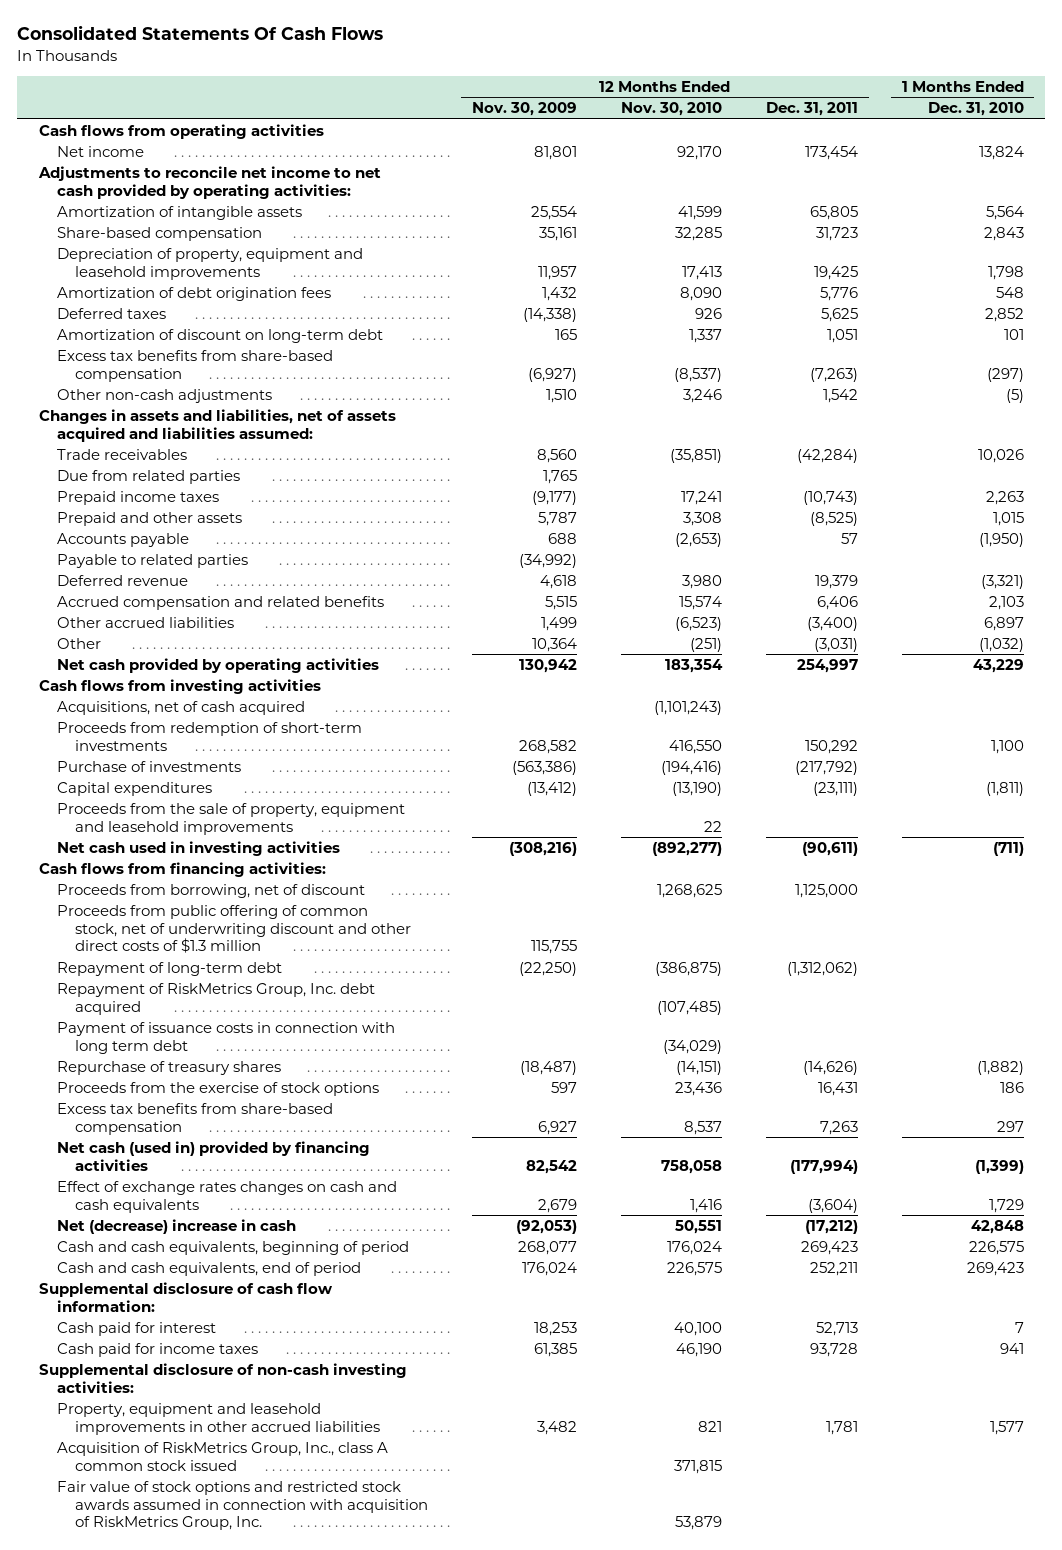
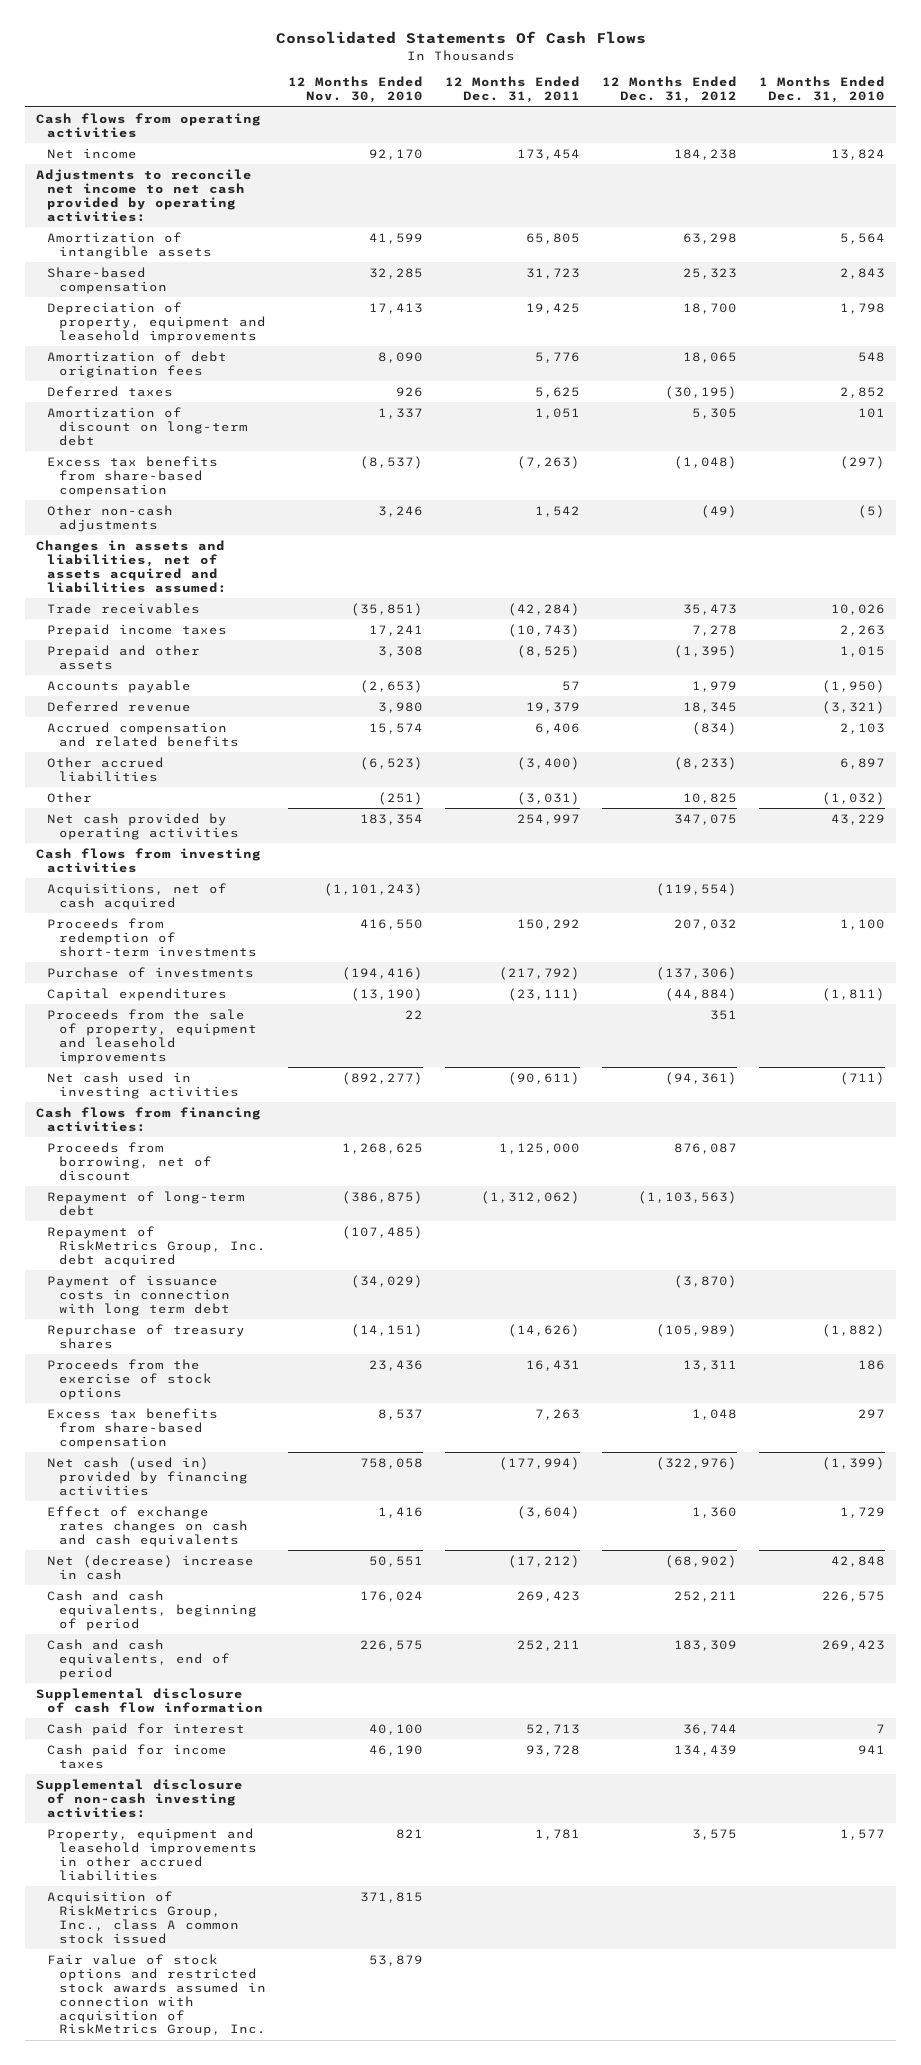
[472,102,578,117] Nov. 30, 2009 -> none
none -> [602,76,738,104] 12 Months Ended Dec. 31, 2012
[57,470,241,485] Due from related parties -> none
[57,554,249,569] Payable to related parties -> none
[57,905,412,954] Proceeds from public offering of common stock, net of underwriting discount and other direct costs of $1.3 million -> none
[38,1282,333,1312] Supplemental disclosure of cash flow information: -> [35,1687,264,1713] Supplemental disclosure of cash flow information

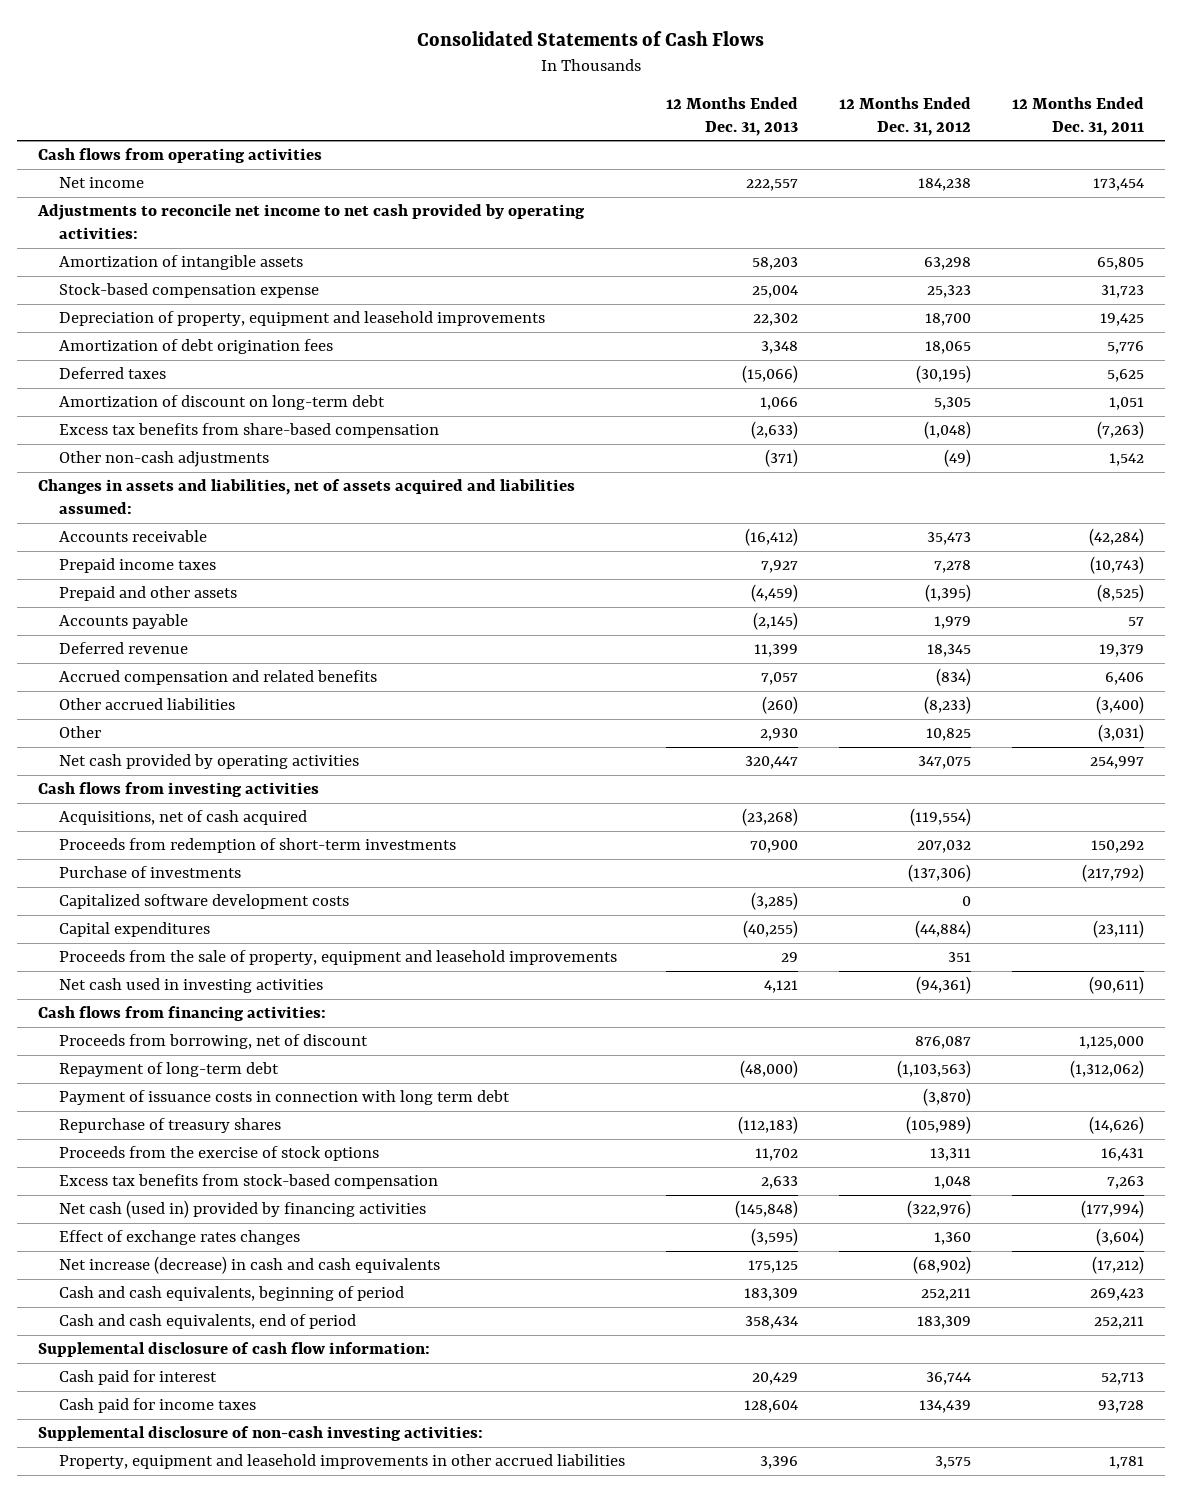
[275,31,646,45] Consolidated Statements Of Cash Flows -> [417,31,765,47] Consolidated Statements of Cash Flows
[288,76,424,104] 12 Months Ended Nov. 30, 2010 -> none
[759,76,886,104] 1 Months Ended Dec. 31, 2010 -> none
none -> [666,97,799,136] 12 Months Ended Dec. 31, 2013
[47,266,168,294] Share-based compensation -> [59,283,320,299] Stock-based compensation expense
[47,602,201,614] Trade receivables -> [59,530,208,543] Accounts receivable
none -> [59,894,350,910] Capitalized software development costs
[47,1225,267,1267] Repayment of RiskMetrics Group, Inc. debt acquired -> none
[47,1407,219,1449] Excess tax benefits from share-based compensation -> [59,1174,439,1190] Excess tax benefits from stock-based compensation
[47,1505,249,1547] Effect of exchange rates changes on cash and cash equivalents -> [59,1230,301,1246] Effect of exchange rates changes
[47,1554,255,1580] Net (decrease) increase in cash -> [59,1256,441,1275] Net increase (decrease) in cash and cash equivalents
[35,1687,264,1713] Supplemental disclosure of cash flow information -> [37,1342,430,1358] Supplemental disclosure of cash flow information:
[47,1890,240,1944] Acquisition of RiskMetrics Group, Inc., class A common stock issued -> none
[47,1953,267,2037] Fair value of stock options and restricted stock awards assumed in connection with acquisition of RiskMetrics Group, Inc. -> none

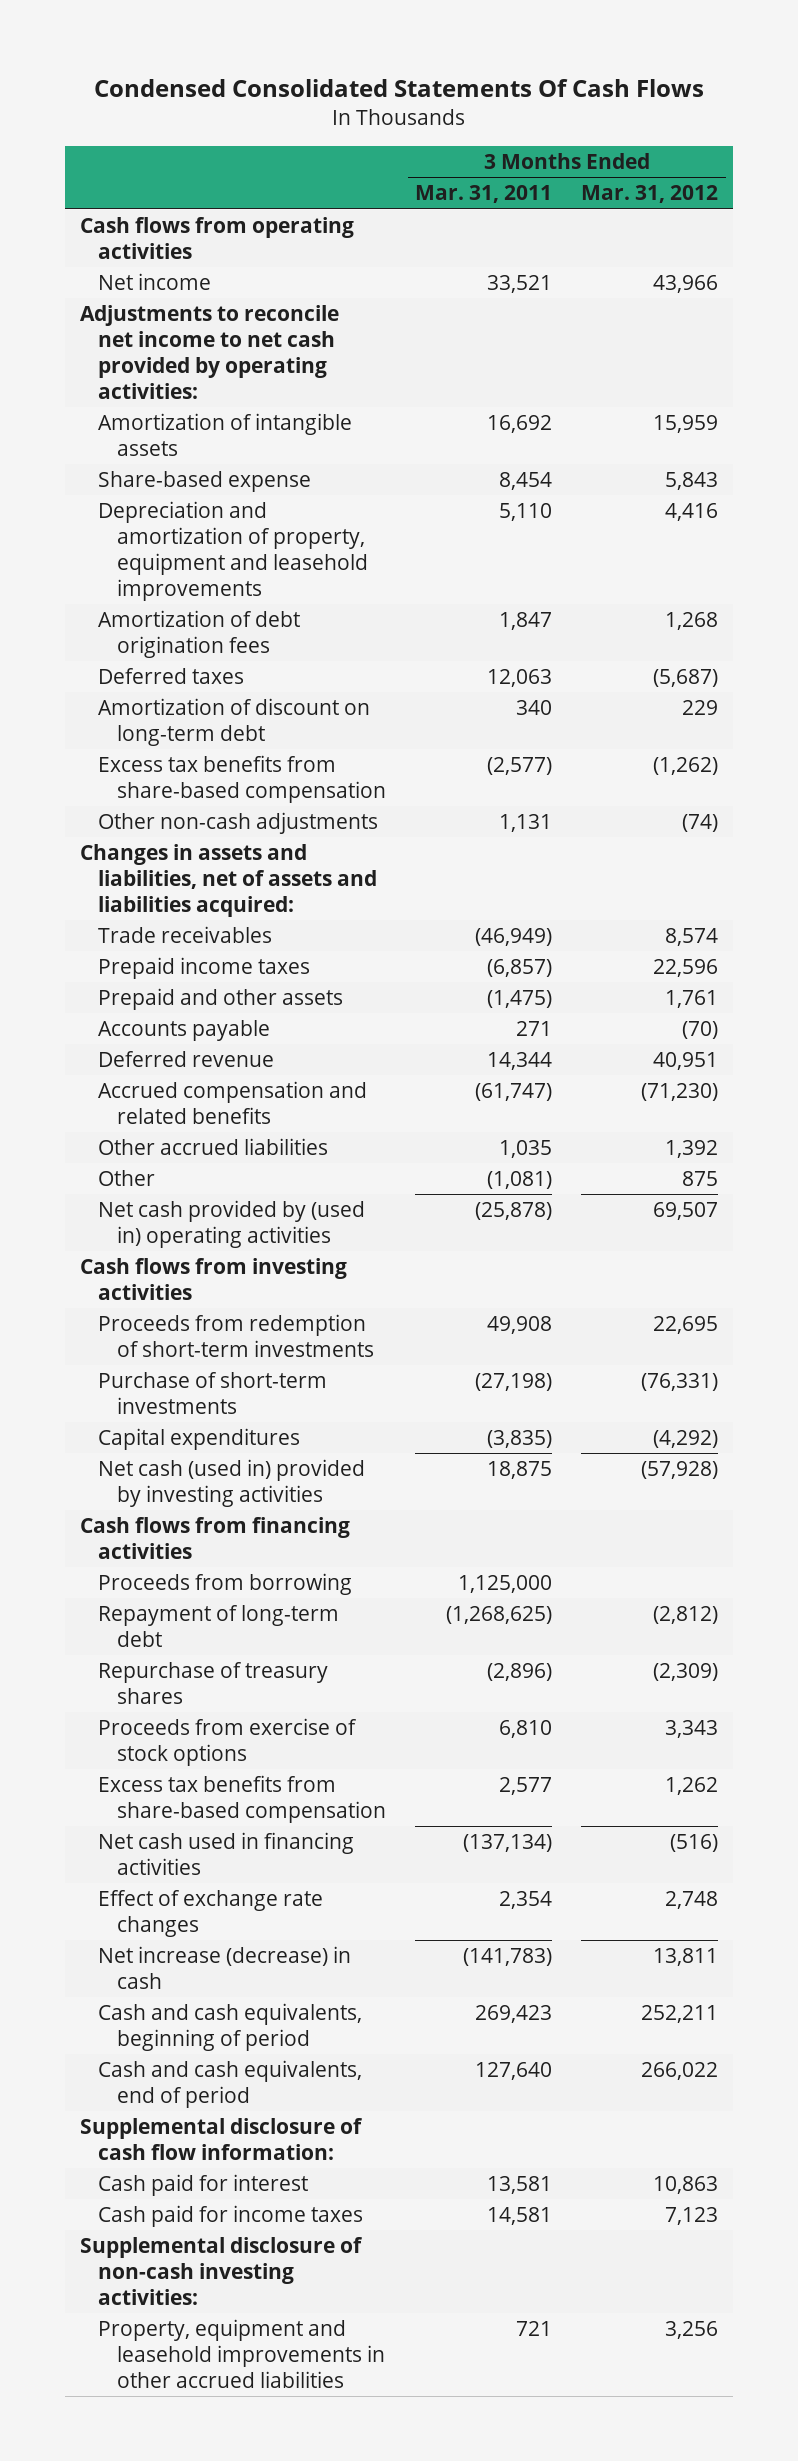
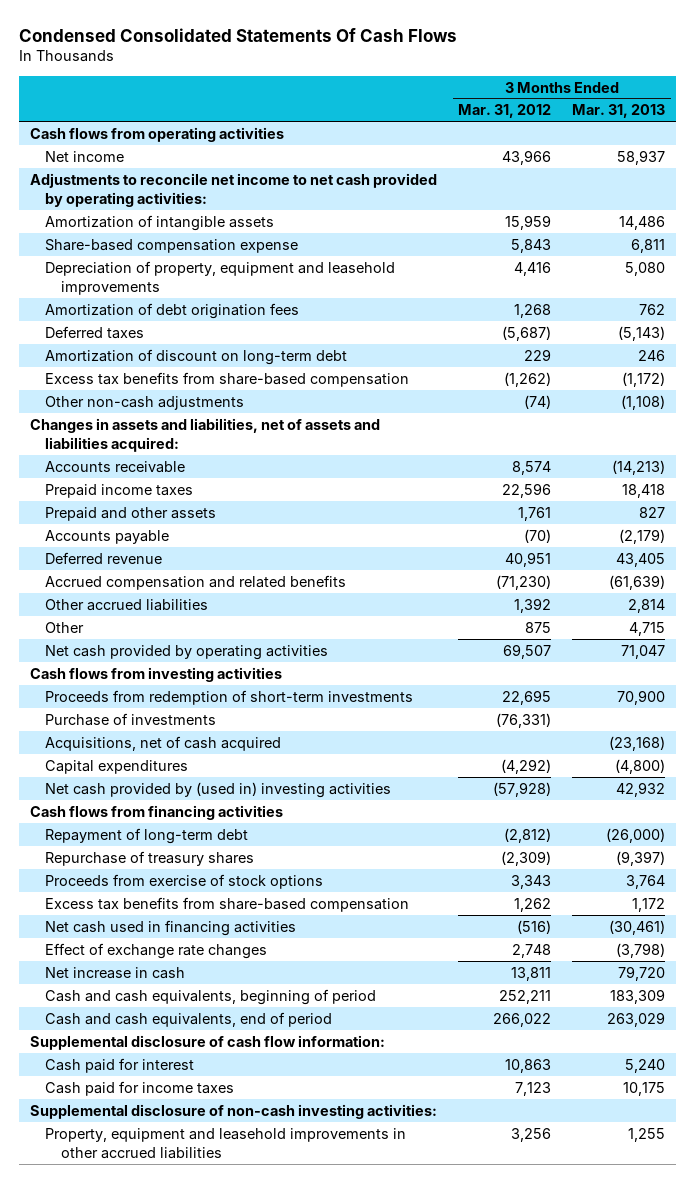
[415,185,553,204] Mar. 31, 2011 -> none
none -> [572,104,666,119] Mar. 31, 2013
[98,471,312,493] Share-based expense -> [45,238,299,253] Share-based compensation expense
[98,501,368,601] Depreciation and amortization of property, equipment and leasehold improvements -> [45,260,396,295] Depreciation of property, equipment and leasehold improvements
[98,926,273,944] Trade receivables -> [45,460,186,473] Accounts receivable
[98,1200,366,1248] Net cash provided by (used in) operating activities -> [45,644,329,660] Net cash provided by operating activities
[98,1372,328,1414] Purchase of short-term investments -> [45,712,217,726] Purchase of investments
none -> [45,735,282,751] Acquisitions, net of cash acquired
[98,1459,366,1507] Net cash (used in) provided by investing activities -> [45,781,392,798] Net cash provided by (used in) investing activities
[98,1573,353,1596] Proceeds from borrowing -> none
[98,1946,352,1989] Net increase (decrease) in cash -> [45,966,186,979] Net increase in cash

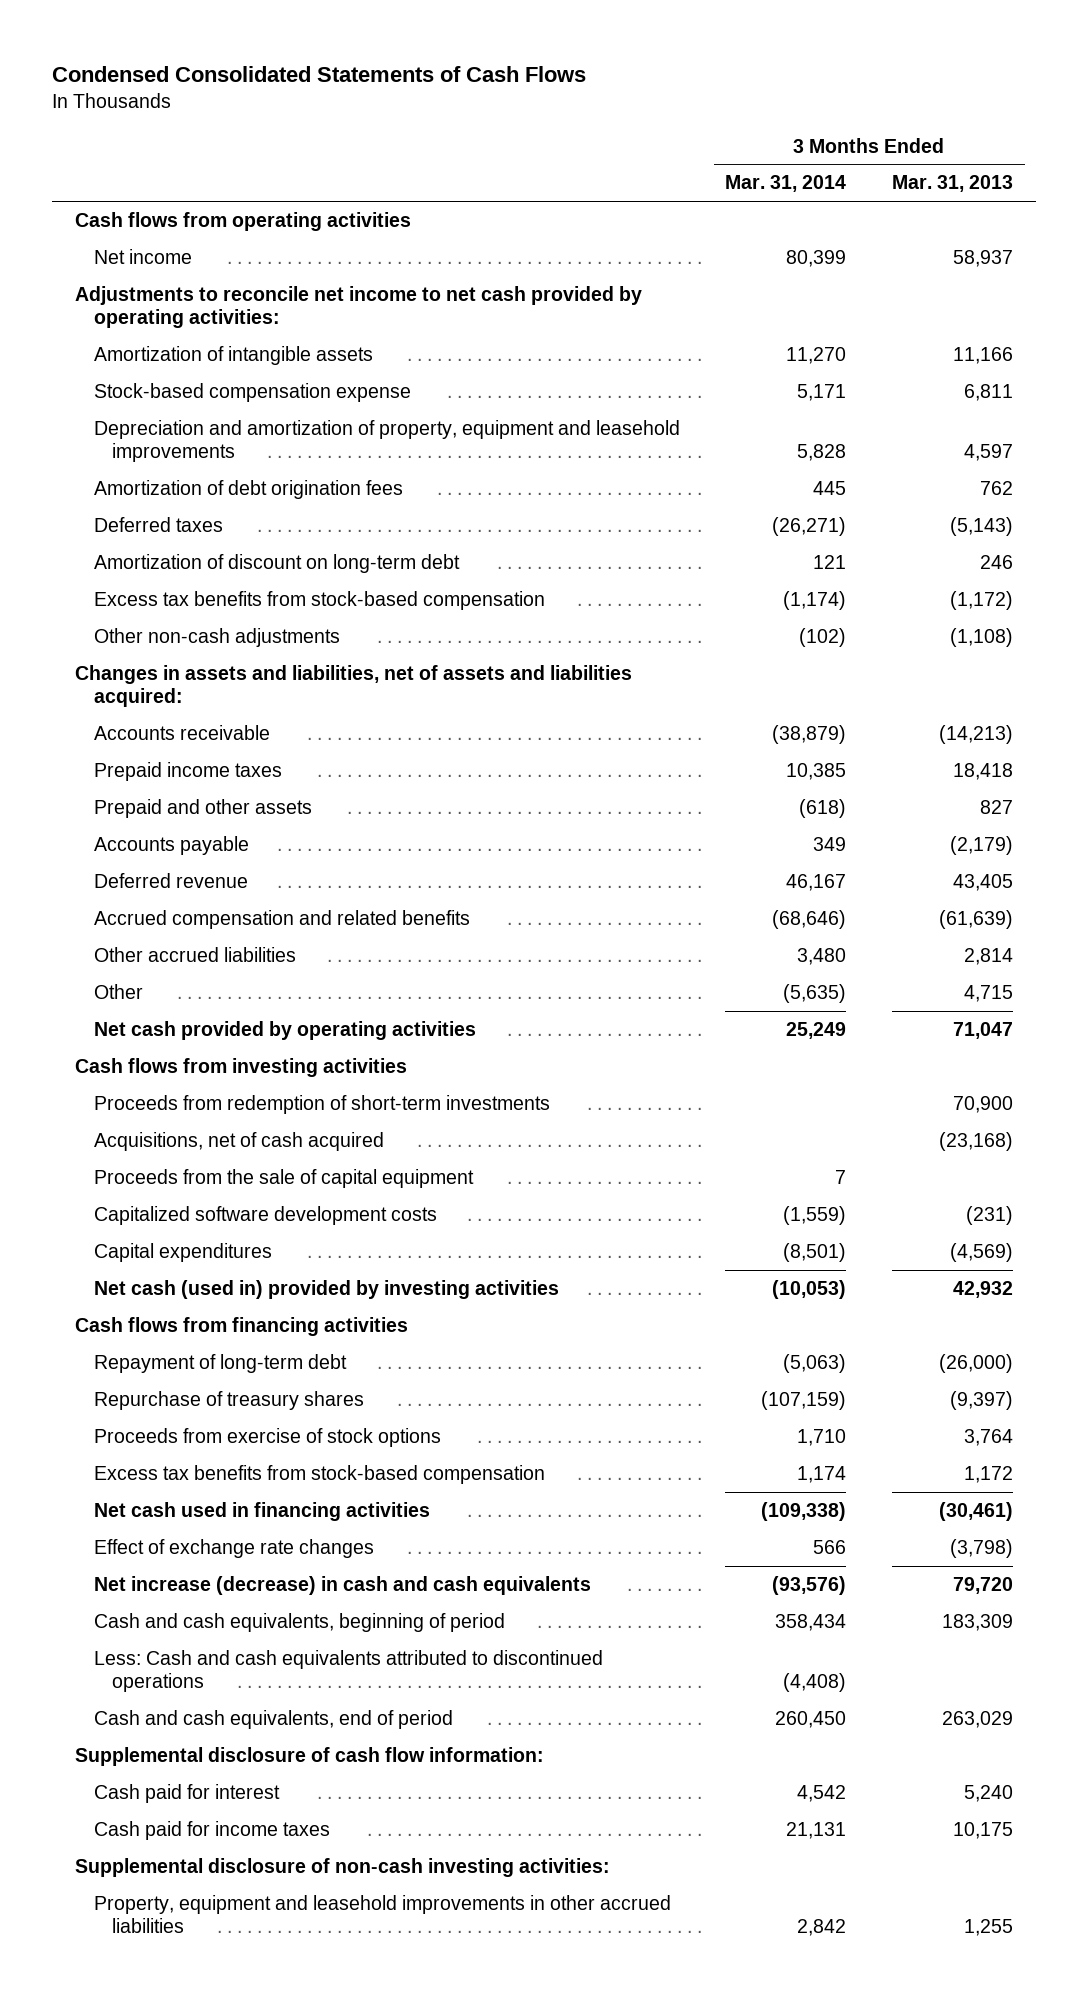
[18,27,457,42] Condensed Consolidated Statements Of Cash Flows -> [52,66,587,83] Condensed Consolidated Statements of Cash Flows
[458,104,552,119] Mar. 31, 2012 -> none
none -> [725,175,847,193] Mar. 31, 2014
[619,215,666,230] 14,486 -> [953,347,1014,365] 11,166
[45,238,299,253] Share-based compensation expense -> [93,383,411,403] Stock-based compensation expense
[45,260,396,295] Depreciation of property, equipment and leasehold improvements -> [93,420,680,462] Depreciation and amortization of property, equipment and leasehold improvements
[625,261,666,276] 5,080 -> [964,443,1014,461] 4,597
[45,371,410,387] Excess tax benefits from share-based compensation -> [93,591,545,611] Excess tax benefits from stock-based compensation
[45,712,217,726] Purchase of investments -> none
none -> [93,1169,474,1189] Proceeds from the sale of capital equipment
none -> [93,1206,437,1226] Capitalized software development costs
[615,758,666,774] (4,800) -> [950,1243,1014,1263] (4,569)
[45,781,392,798] Net cash provided by (used in) investing activities -> [93,1280,559,1300] Net cash (used in) provided by investing activities
[45,896,410,912] Excess tax benefits from share-based compensation -> [93,1465,545,1485] Excess tax benefits from stock-based compensation
[45,966,186,979] Net increase in cash -> [93,1576,591,1596] Net increase (decrease) in cash and cash equivalents
none -> [93,1650,603,1692] Less: Cash and cash equivalents attributed to discontinued operations

